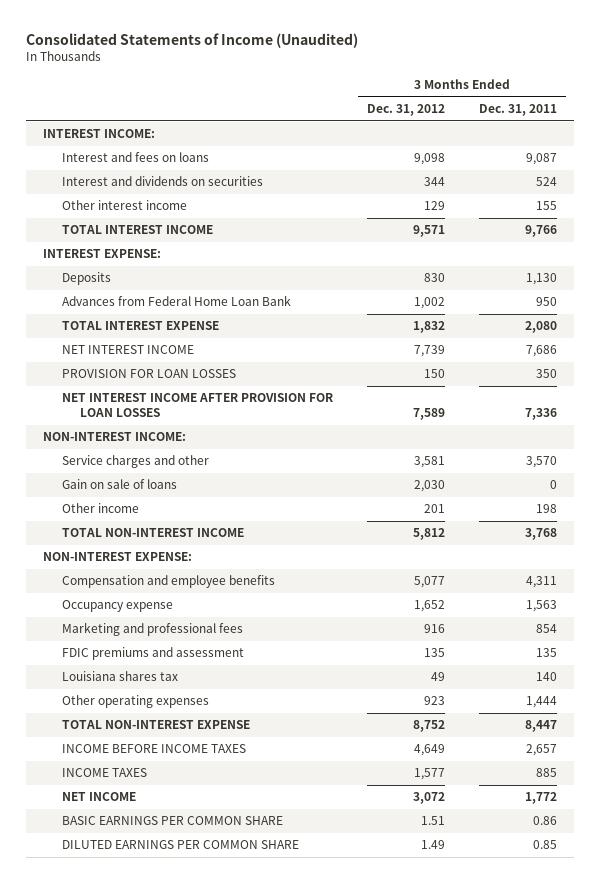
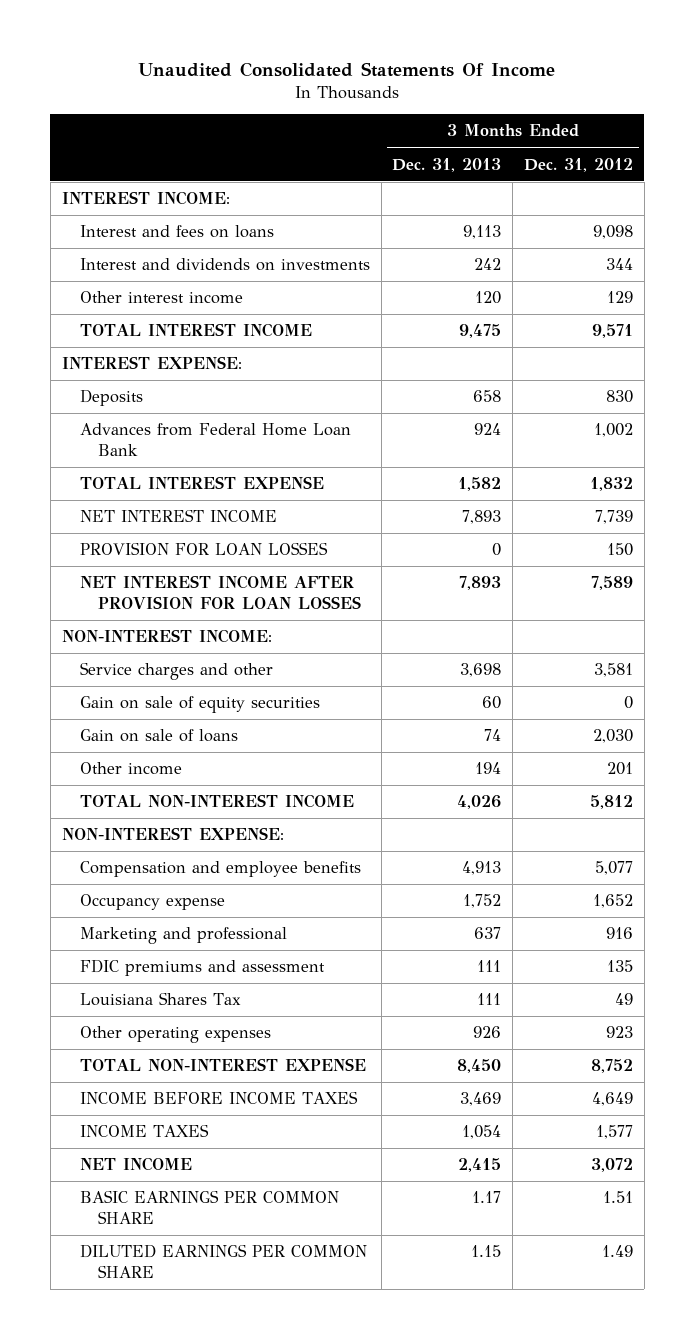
[26,32,359,48] Consolidated Statements of Income (Unaudited) -> [138,61,556,77] Unaudited Consolidated Statements Of Income
[479,104,558,117] Dec. 31, 2011 -> none
none -> [392,157,502,172] Dec. 31, 2013
[61,176,263,187] Interest and dividends on securities -> [79,258,370,272] Interest and dividends on investments
none -> [79,696,320,714] Gain on sale of equity securities
[61,622,243,637] Marketing and professional fees -> [79,927,287,945] Marketing and professional
[61,671,178,682] Louisiana shares tax -> [79,992,241,1007] Louisiana Shares Tax

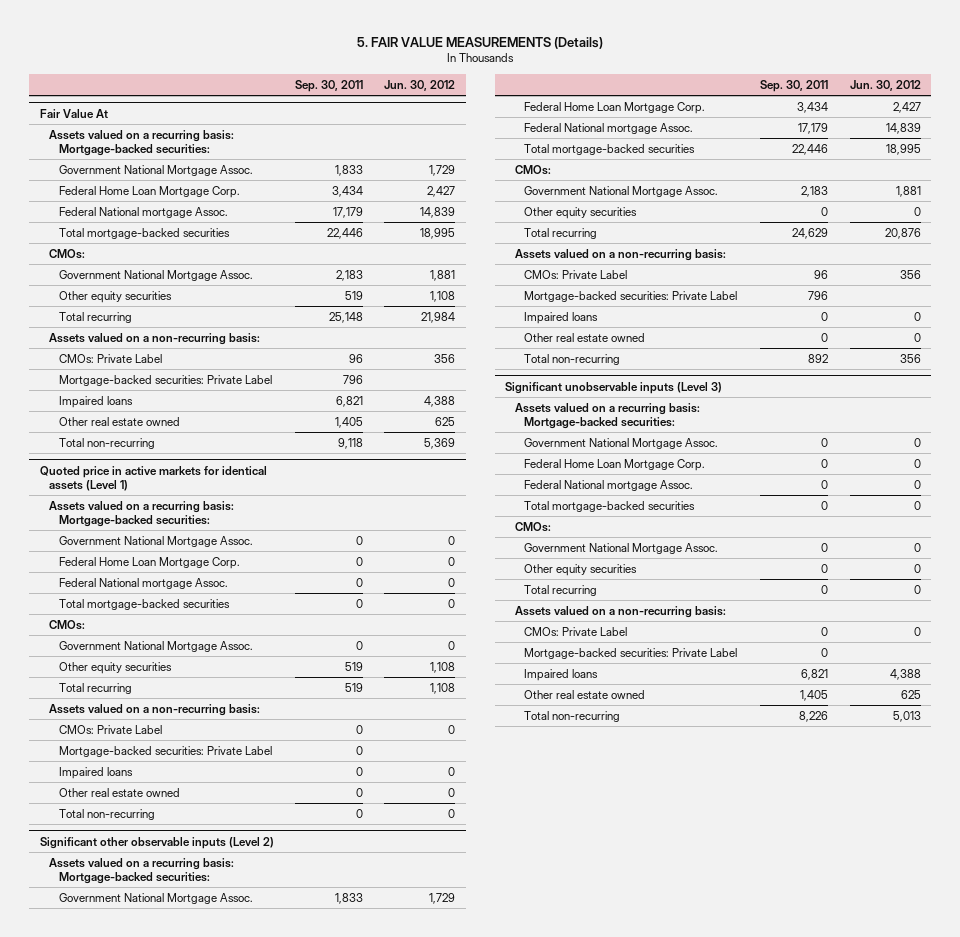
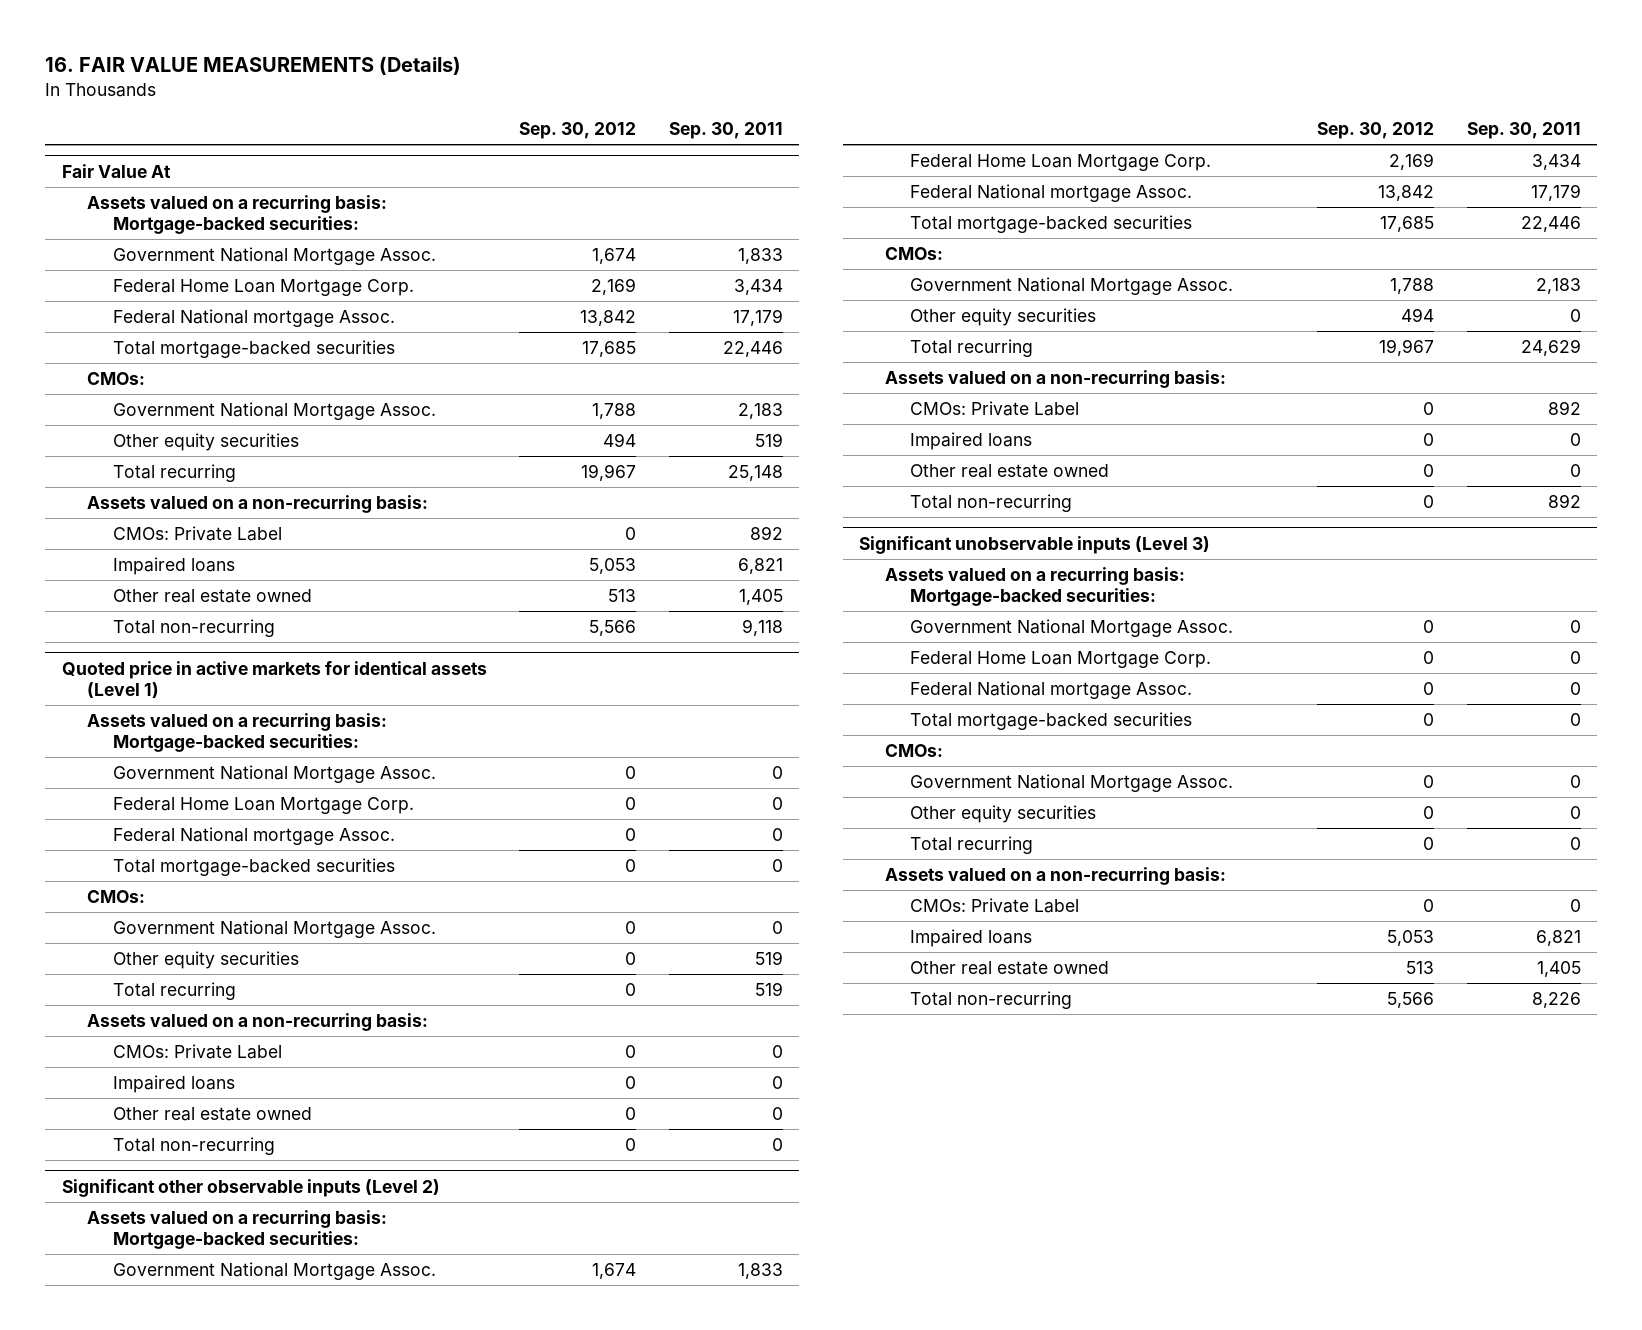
[357,36,604,49] 5. FAIR VALUE MEASUREMENTS (Details) -> [45,56,462,76] 16. FAIR VALUE MEASUREMENTS (Details)
[384,79,456,91] Jun. 30, 2012 -> none
none -> [519,122,637,140] Sep. 30, 2012
[58,374,272,386] Mortgage-backed securities: Private Label -> none
[348,353,363,363] 96 -> [749,525,783,540] 892
[58,745,272,757] Mortgage-backed securities: Private Label -> none
[524,290,738,302] Mortgage-backed securities: Private Label -> none
[814,269,829,279] 96 -> [1547,400,1581,415] 892
[524,647,738,659] Mortgage-backed securities: Private Label -> none

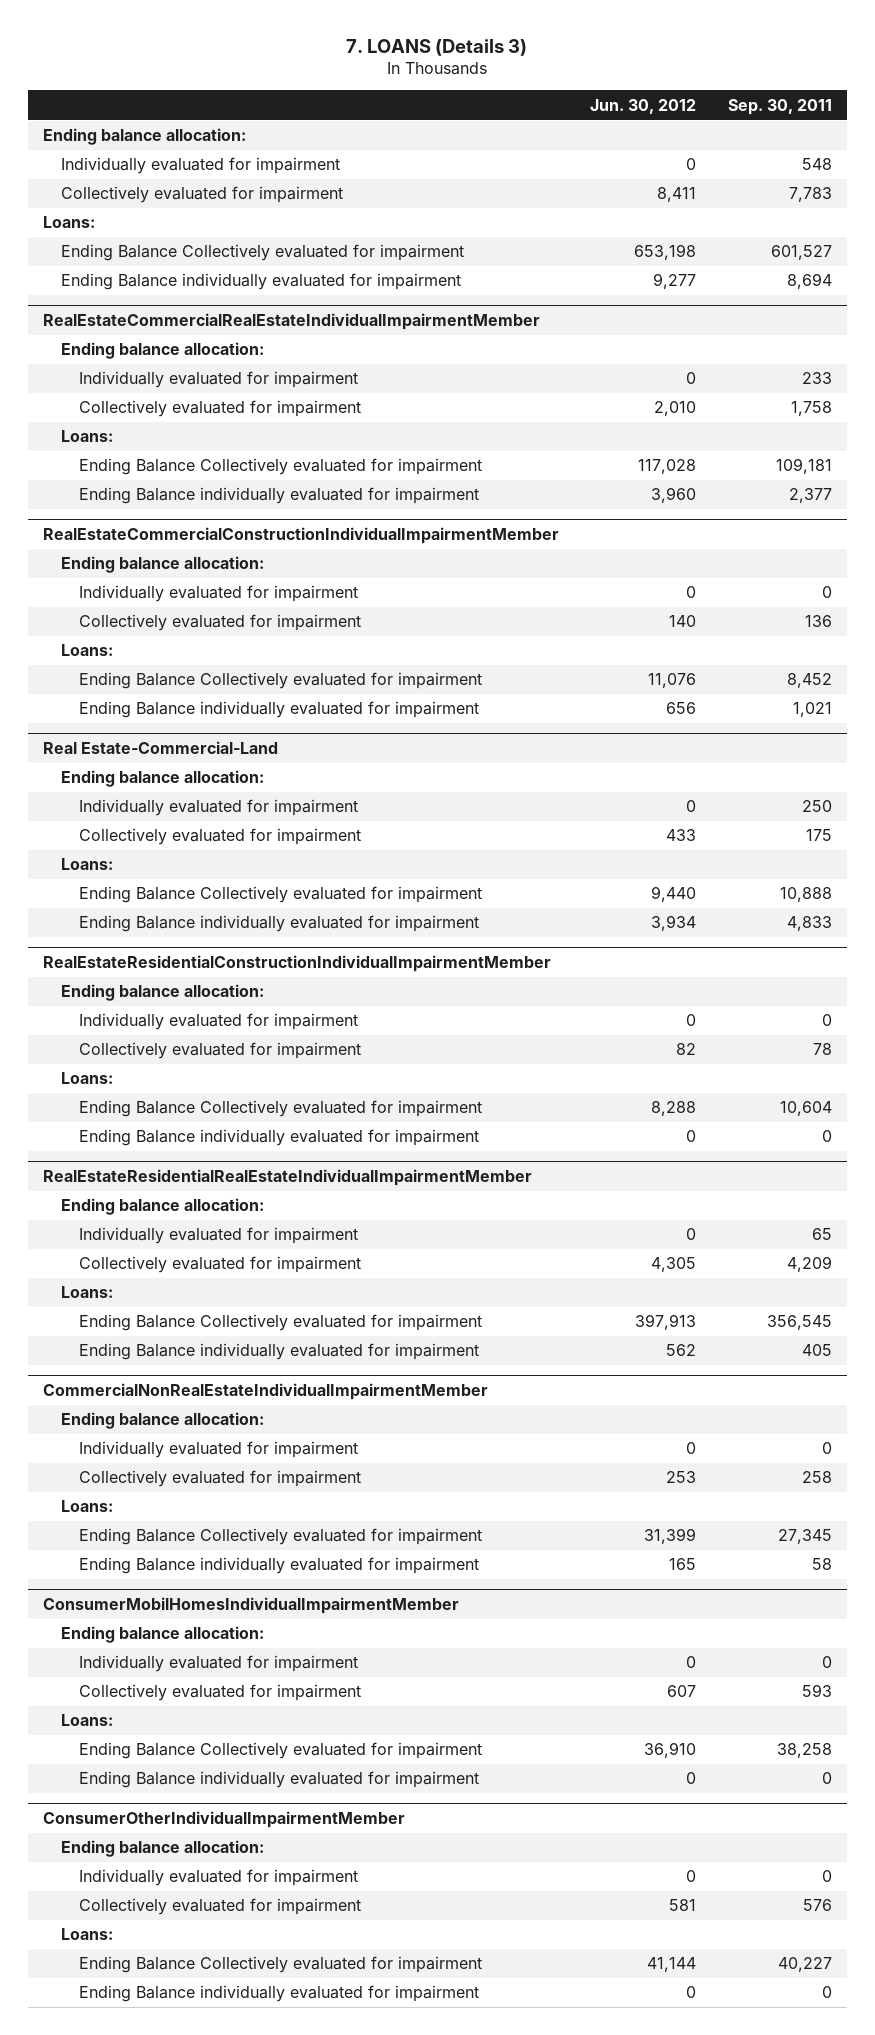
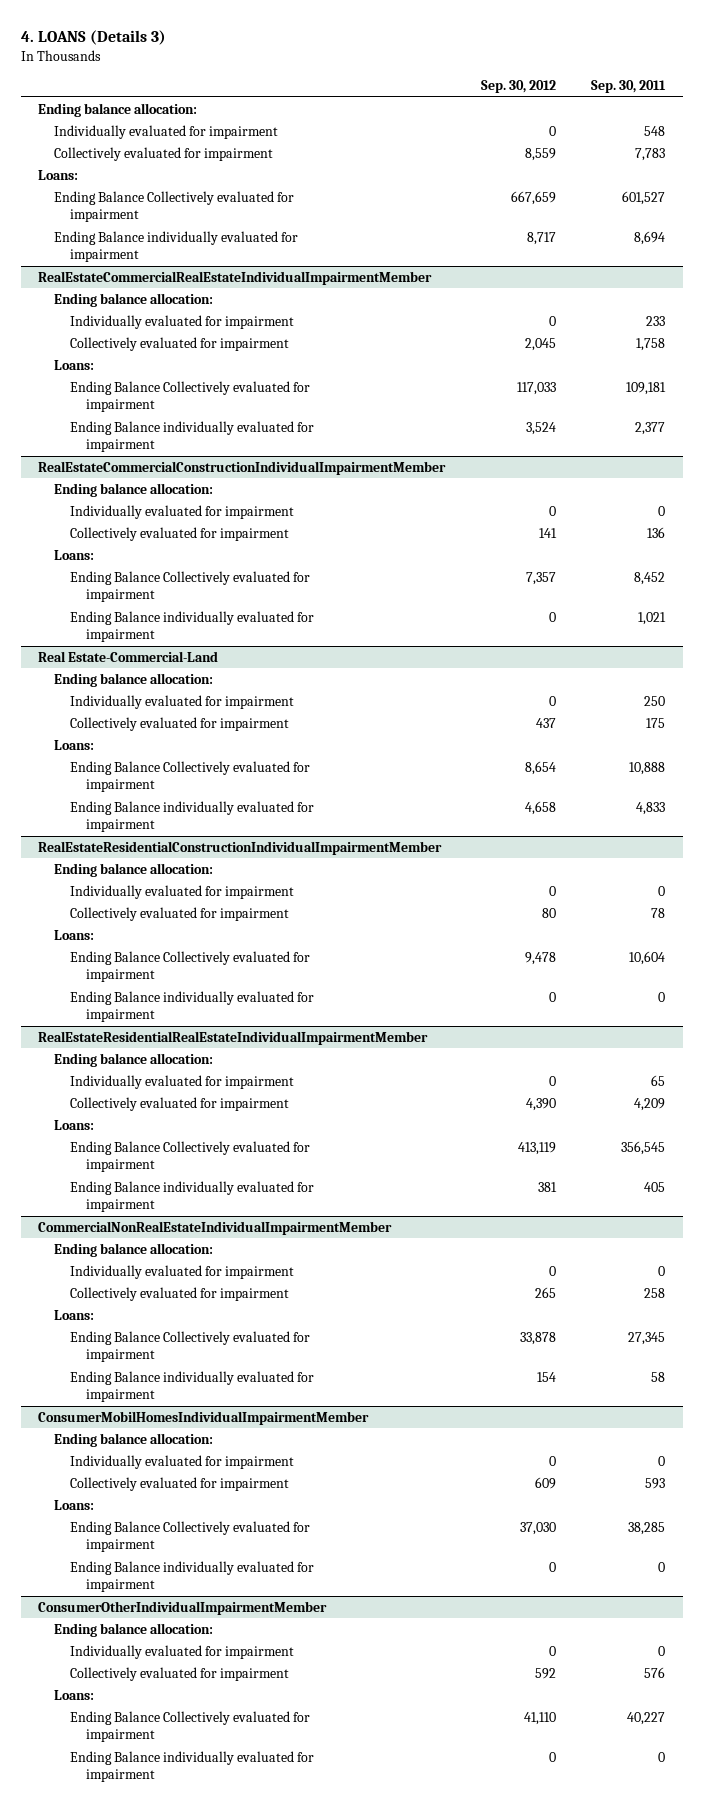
[346,38,528,56] 7. LOANS (Details 3) -> [20,29,166,45] 4. LOANS (Details 3)
[590,98,697,114] Jun. 30, 2012 -> none
none -> [480,80,556,94] Sep. 30, 2012
[776,1743,832,1759] 38,258 -> [627,1521,665,1535] 38,285

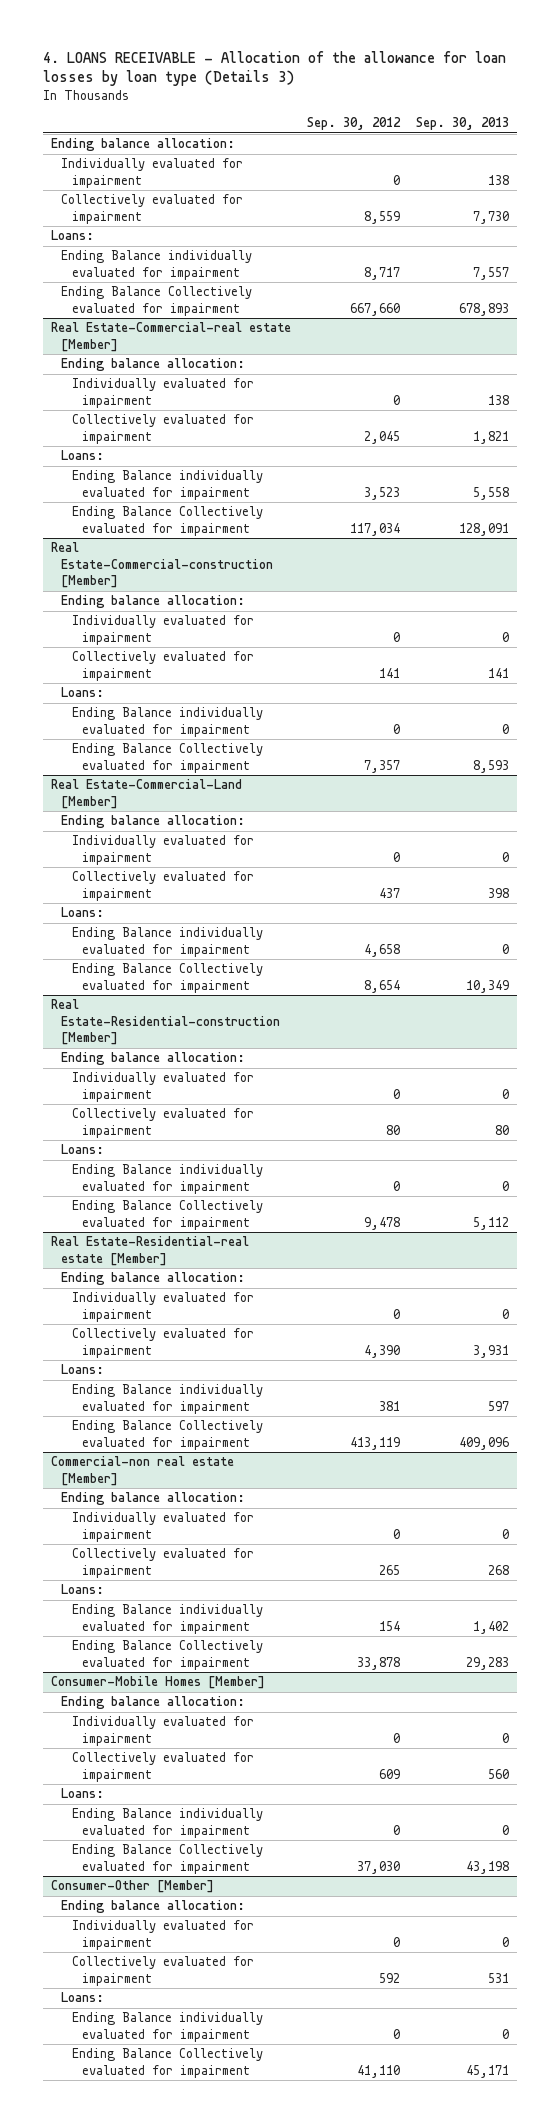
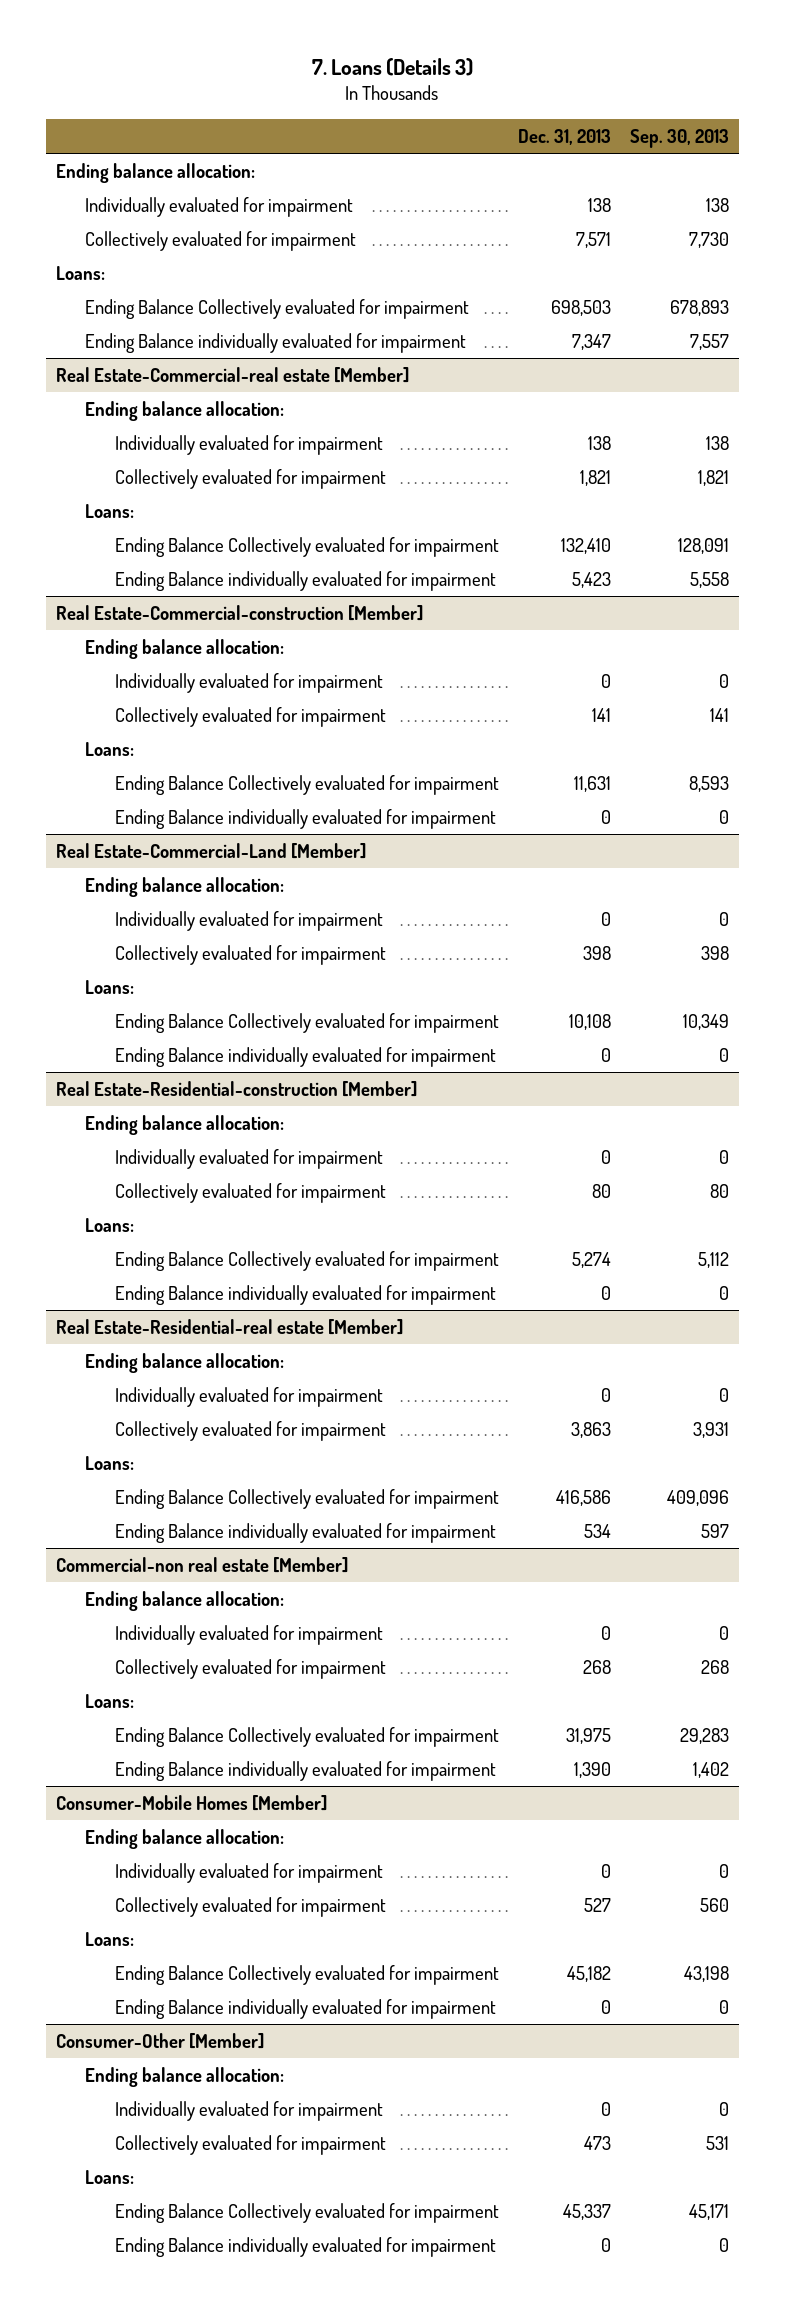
[42,50,506,87] 4. LOANS RECEIVABLE - Allocation of the allowance for loan losses by loan type (Details 3) -> [312,58,474,77] 7. Loans (Details 3)
[306,116,401,130] Sep. 30, 2012 -> none
none -> [517,128,611,145] Dec. 31, 2013
[61,250,253,280] Ending Balance individually evaluated for impairment -> [85,332,467,353] Ending Balance individually evaluated for impairment
[71,470,263,500] Ending Balance individually evaluated for impairment -> [114,570,496,591] Ending Balance individually evaluated for impairment
[71,707,263,737] Ending Balance individually evaluated for impairment -> [114,808,496,829] Ending Balance individually evaluated for impairment
[71,927,263,957] Ending Balance individually evaluated for impairment -> [114,1046,496,1067] Ending Balance individually evaluated for impairment
[71,1164,263,1194] Ending Balance individually evaluated for impairment -> [114,1284,496,1305] Ending Balance individually evaluated for impairment
[71,1384,263,1414] Ending Balance individually evaluated for impairment -> [114,1522,496,1543] Ending Balance individually evaluated for impairment
[71,1604,263,1634] Ending Balance individually evaluated for impairment -> [114,1760,496,1781] Ending Balance individually evaluated for impairment
[71,1808,263,1838] Ending Balance individually evaluated for impairment -> [114,1998,496,2019] Ending Balance individually evaluated for impairment
[71,2012,263,2042] Ending Balance individually evaluated for impairment -> [114,2236,496,2257] Ending Balance individually evaluated for impairment

